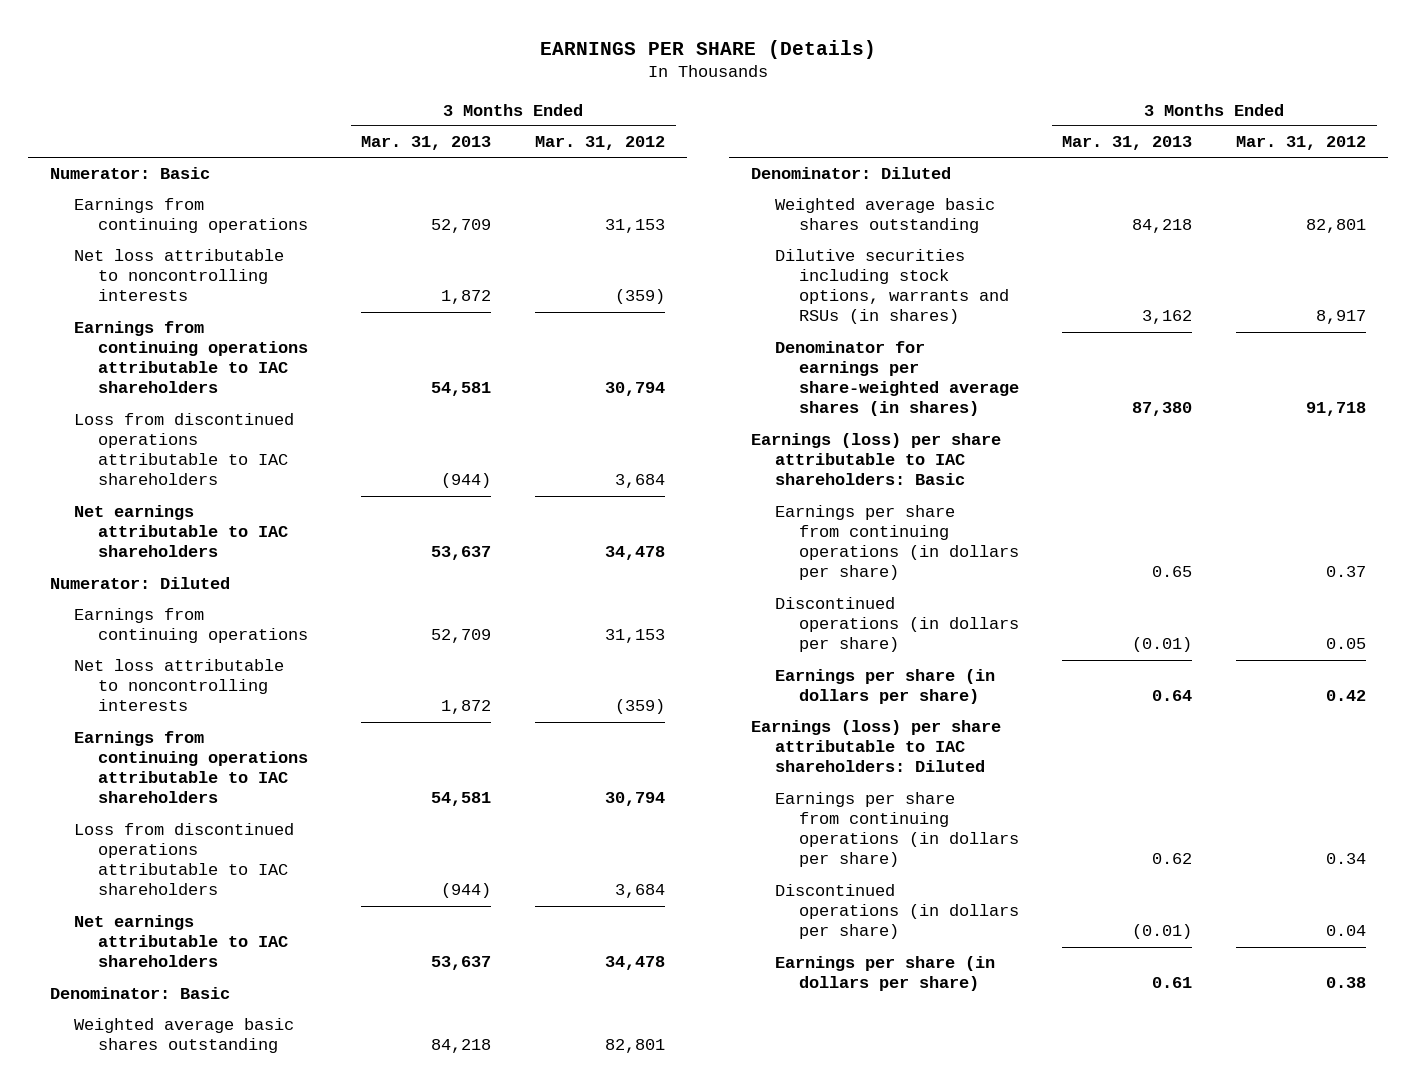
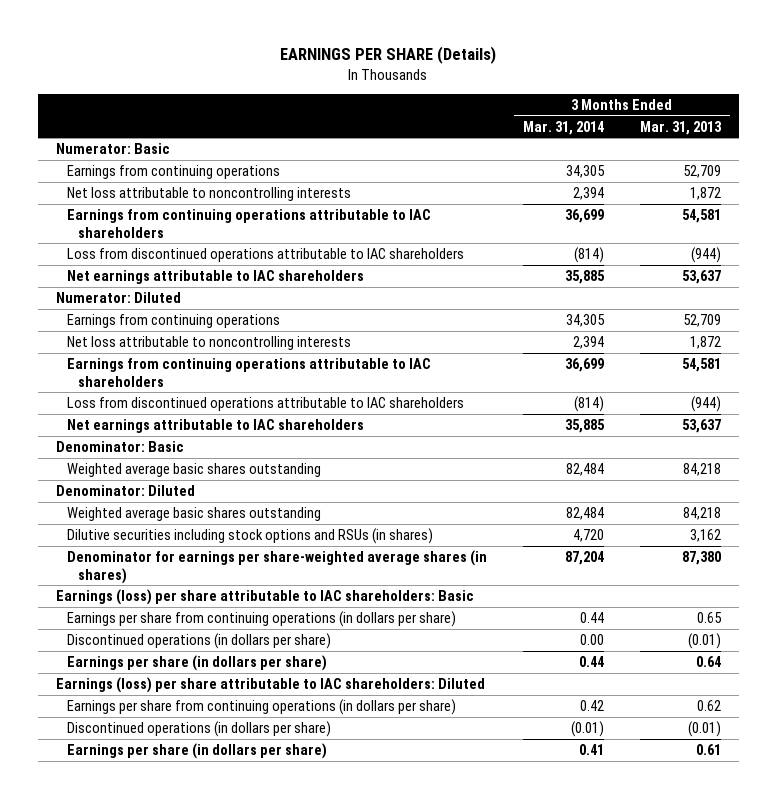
[535,136,666,151] Mar. 31, 2012 -> none
none -> [523,120,605,135] Mar. 31, 2014
[774,249,1009,325] Dilutive securities including stock options, warrants and RSUs (in shares) -> [67,527,434,544] Dilutive securities including stock options and RSUs (in shares)

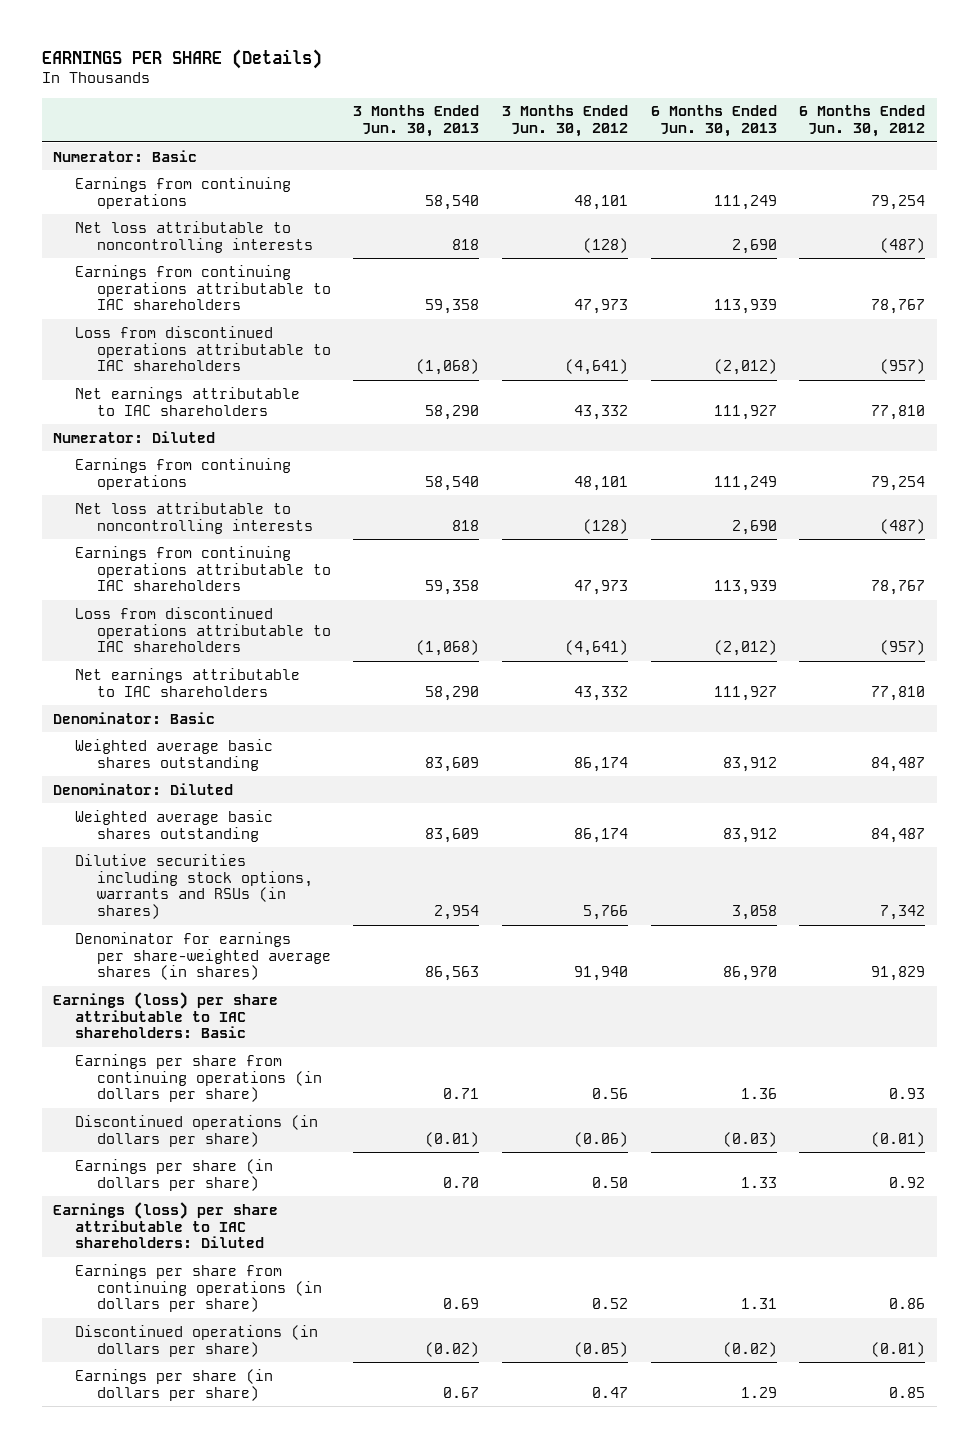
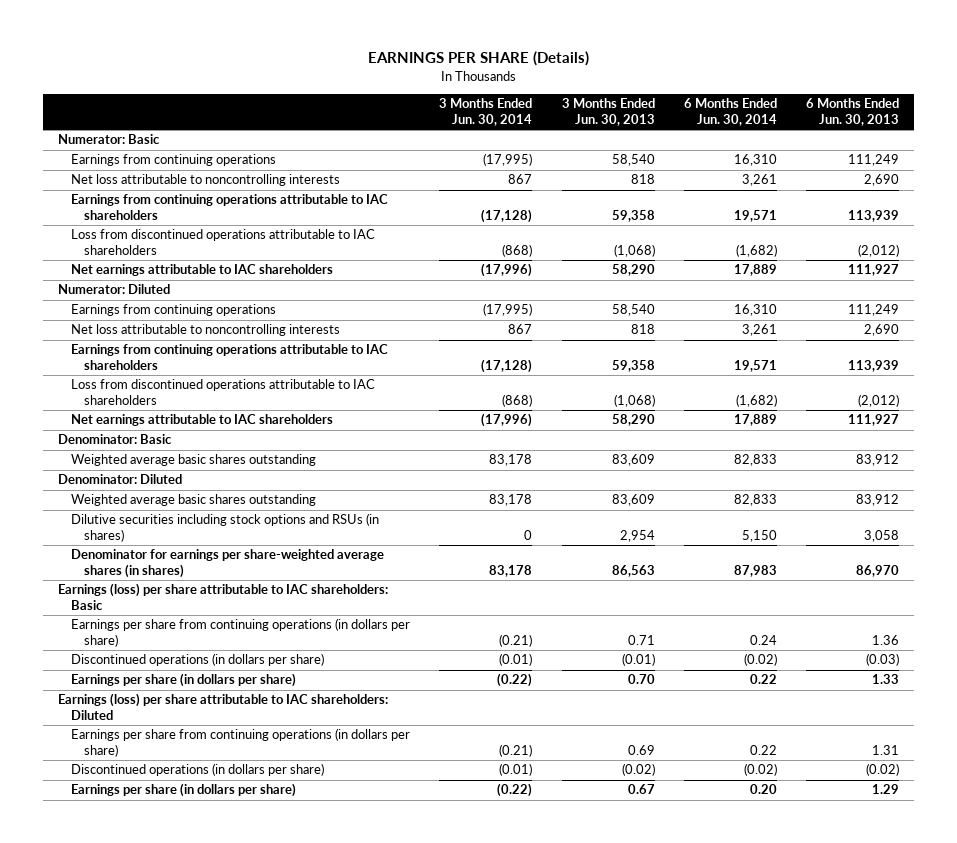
[502,105,629,138] 3 Months Ended Jun. 30, 2012 -> none
[799,105,926,138] 6 Months Ended Jun. 30, 2012 -> none
none -> [439,98,533,126] 3 Months Ended Jun. 30, 2014
none -> [683,98,777,126] 6 Months Ended Jun. 30, 2014
[74,853,313,920] Dilutive securities including stock options, warrants and RSUs (in shares) -> [71,513,380,543] Dilutive securities including stock options and RSUs (in shares)

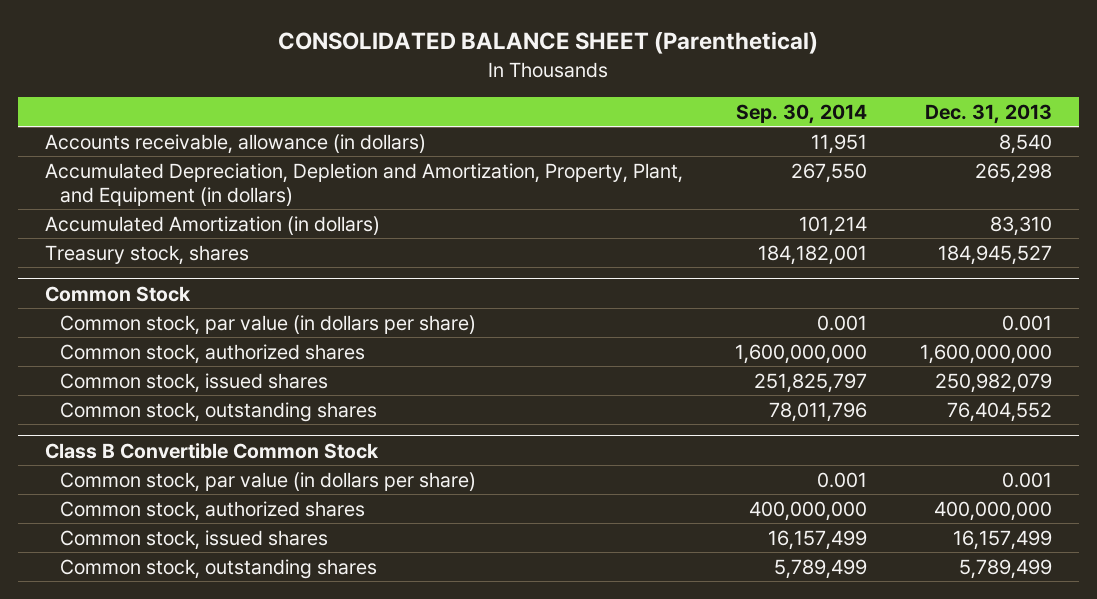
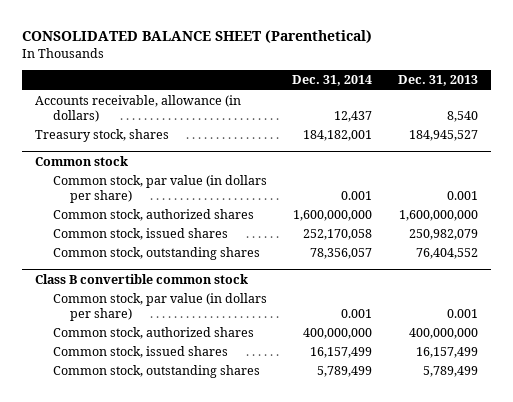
[736,103,868,124] Sep. 30, 2014 -> none
none -> [292,75,373,87] Dec. 31, 2014
[44,162,683,206] Accumulated Depreciation, Depletion and Amortization, Property, Plant, and Equipment (in dollars) -> none
[44,215,380,235] Accumulated Amortization (in dollars) -> none
[44,285,191,302] Common Stock -> [35,155,129,166] Common stock
[44,442,379,459] Class B Convertible Common Stock -> [35,273,249,284] Class B convertible common stock

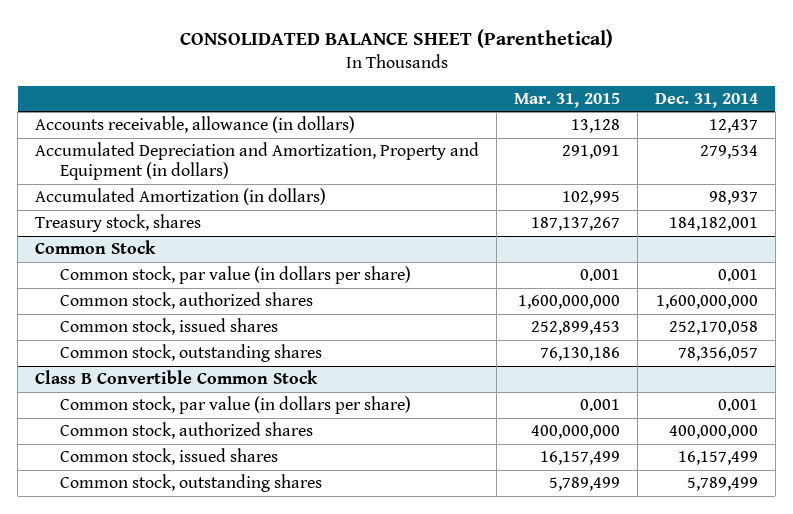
[398,75,479,87] Dec. 31, 2013 -> none
none -> [514,93,621,109] Mar. 31, 2015
none -> [35,142,480,181] Accumulated Depreciation and Amortization, Property and Equipment (in dollars)
none -> [35,188,327,206] Accumulated Amortization (in dollars)
[35,155,129,166] Common stock -> [35,240,157,255] Common Stock
[35,273,249,284] Class B convertible common stock -> [35,370,319,385] Class B Convertible Common Stock

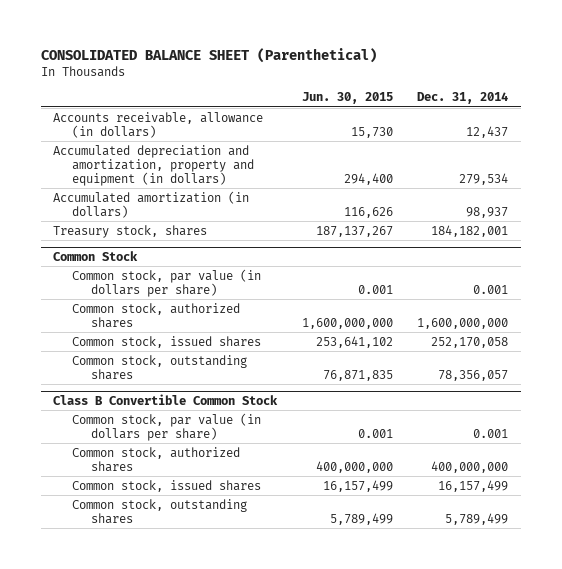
[514,93,621,109] Mar. 31, 2015 -> none
none -> [301,92,393,105] Jun. 30, 2015
[35,142,480,181] Accumulated Depreciation and Amortization, Property and Equipment (in dollars) -> [53,144,255,186] Accumulated depreciation and amortization, property and equipment (in dollars)
[35,188,327,206] Accumulated Amortization (in dollars) -> [53,190,250,218] Accumulated amortization (in dollars)

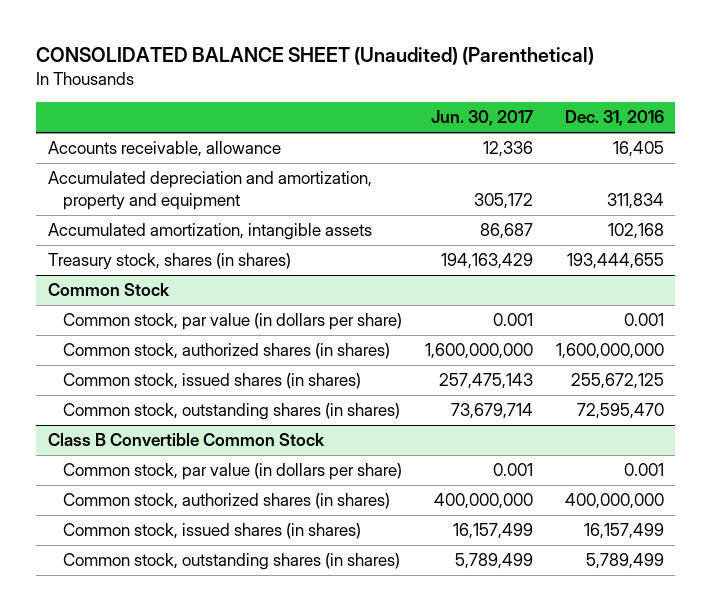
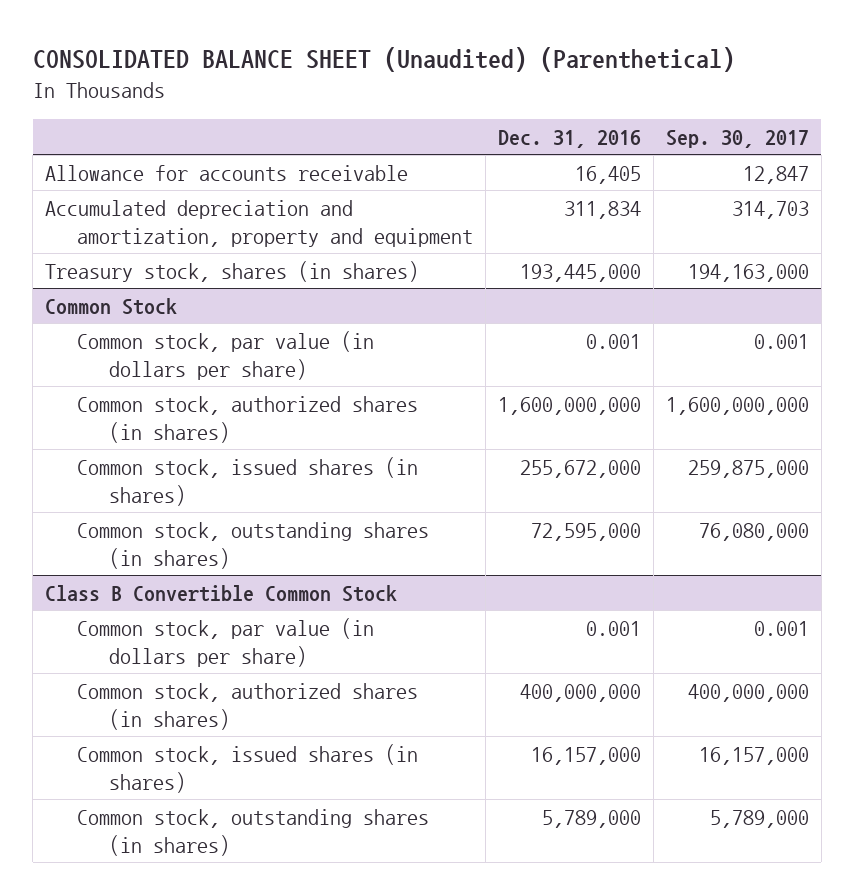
[430,110,533,127] Jun. 30, 2017 -> none
none -> [665,129,809,148] Sep. 30, 2017
[47,141,281,158] Accounts receivable, allowance -> [45,164,409,181] Allowance for accounts receivable
[47,223,372,241] Accumulated amortization, intangible assets -> none
[566,253,664,270] 193,444,655 -> [519,263,641,282] 193,445,000
[570,373,664,390] 255,672,125 -> [519,459,641,478] 255,672,000
[576,403,664,420] 72,595,470 -> [530,522,641,541] 72,595,000
[583,523,664,540] 16,157,499 -> [530,746,641,765] 16,157,000
[585,553,664,570] 5,789,499 -> [541,809,641,828] 5,789,000

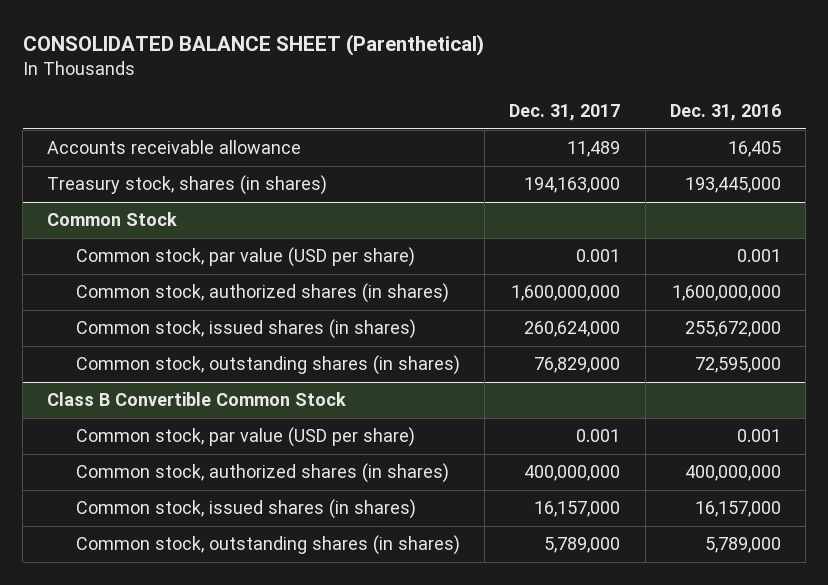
[32,47,735,73] CONSOLIDATED BALANCE SHEET (Unaudited) (Parenthetical) -> [22,33,484,56] CONSOLIDATED BALANCE SHEET (Parenthetical)
[665,129,809,148] Sep. 30, 2017 -> none
none -> [509,104,621,122] Dec. 31, 2017
[45,199,473,247] Accumulated depreciation and amortization, property and equipment -> none
[45,164,409,181] Allowance for accounts receivable -> [47,140,302,155] Accounts receivable allowance
[76,330,374,380] Common stock, par value (in dollars per share) -> [75,247,415,268] Common stock, par value (USD per share)
[76,617,374,667] Common stock, par value (in dollars per share) -> [75,427,415,448] Common stock, par value (USD per share)

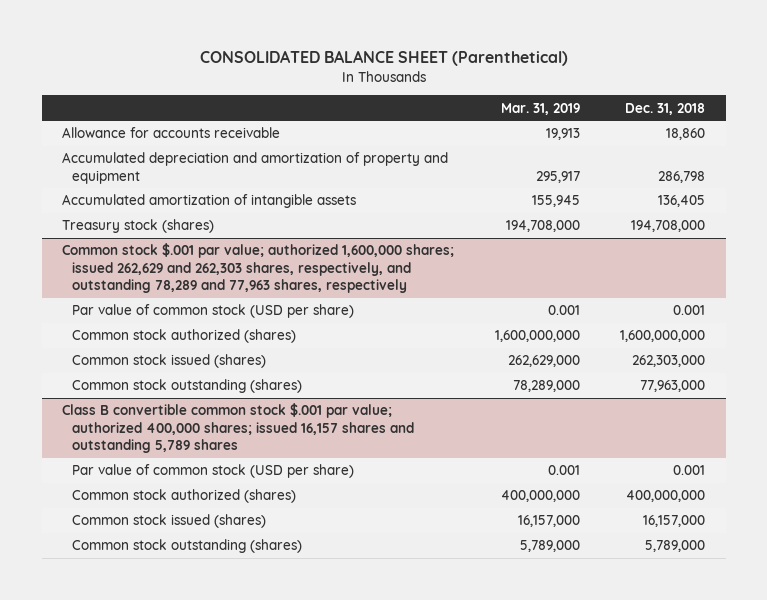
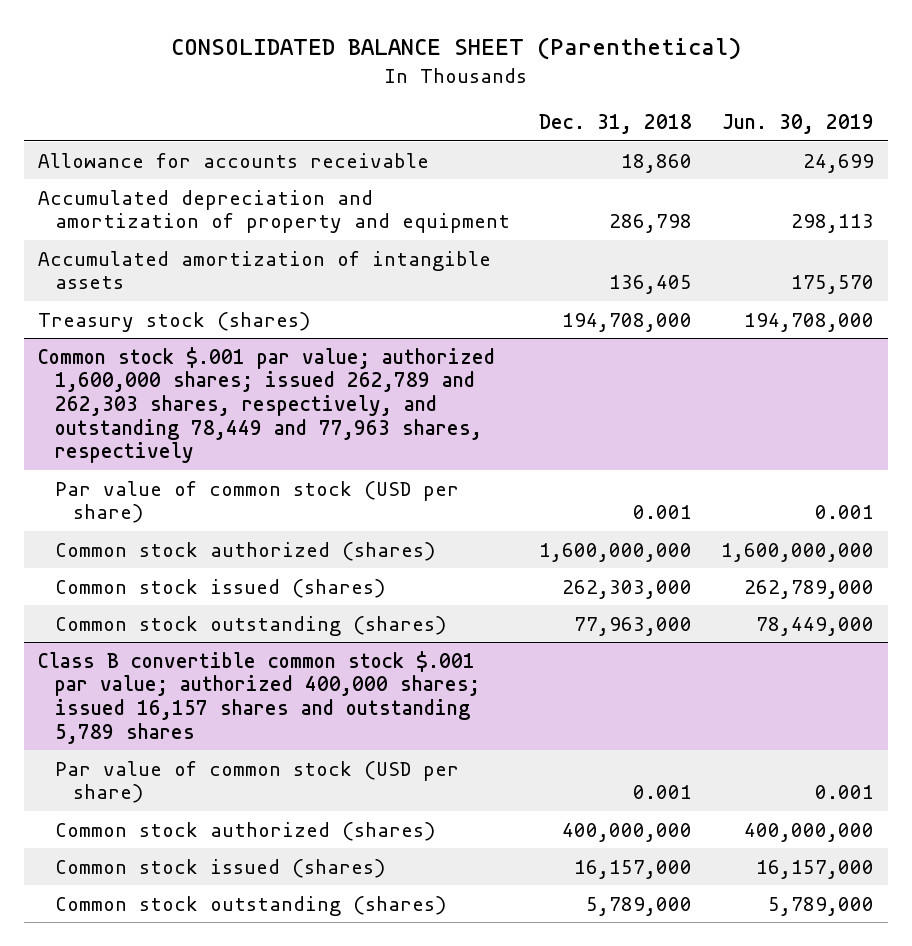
[500,102,580,115] Mar. 31, 2019 -> none
none -> [721,114,874,135] Jun. 30, 2019
[61,243,454,293] Common stock $.001 par value; authorized 1,600,000 shares; issued 262,629 and 262,303 shares, respectively, and outstanding 78,289 and 77,963 shares, respectively -> [38,346,496,464] Common stock $.001 par value; authorized 1,600,000 shares; issued 262,789 and 262,303 shares, respectively, and outstanding 78,449 and 77,963 shares, respectively

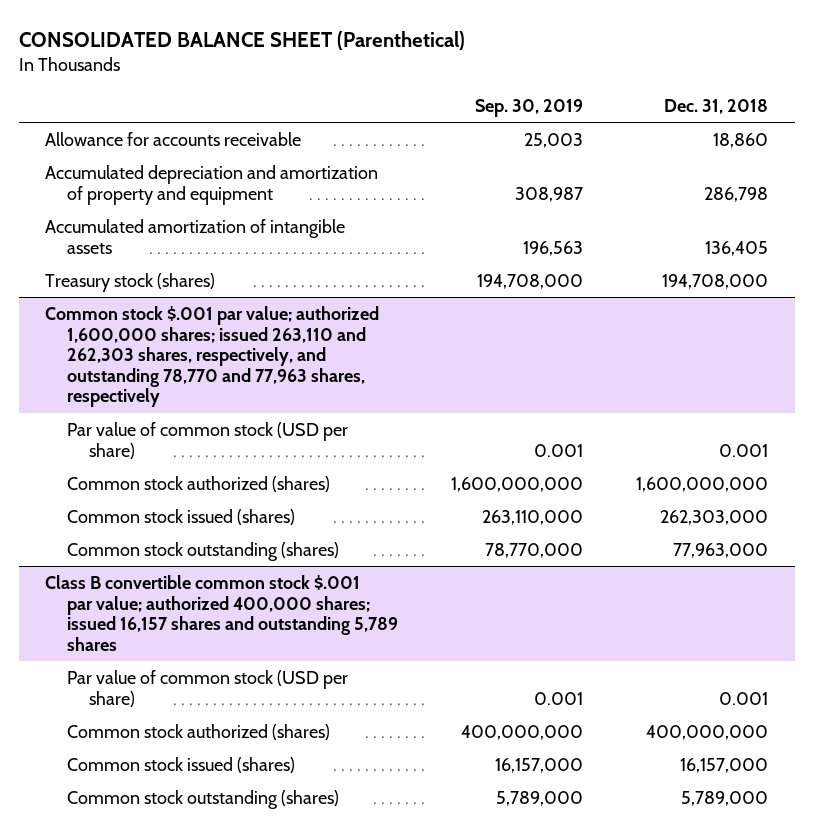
[721,114,874,135] Jun. 30, 2019 -> none
none -> [475,98,584,117] Sep. 30, 2019
[38,346,496,464] Common stock $.001 par value; authorized 1,600,000 shares; issued 262,789 and 262,303 shares, respectively, and outstanding 78,449 and 77,963 shares, respectively -> [45,305,380,408] Common stock $.001 par value; authorized 1,600,000 shares; issued 263,110 and 262,303 shares, respectively, and outstanding 78,770 and 77,963 shares, respectively

